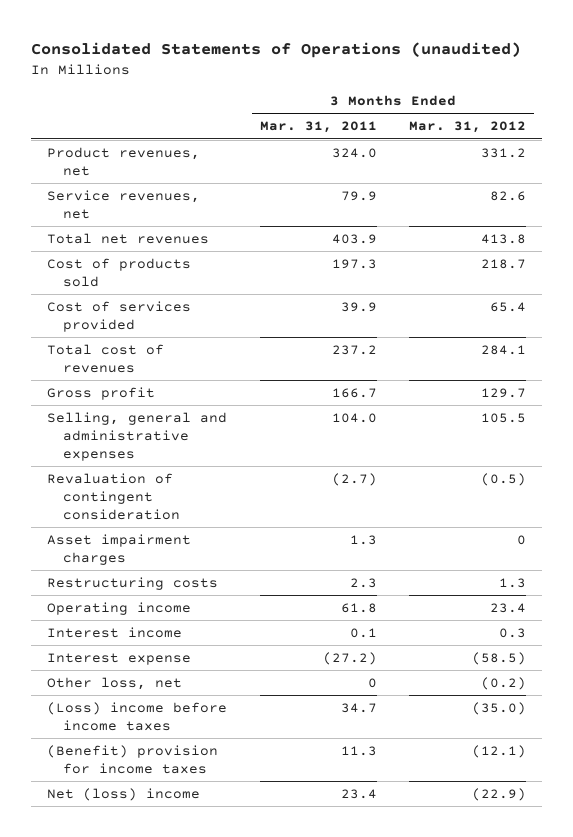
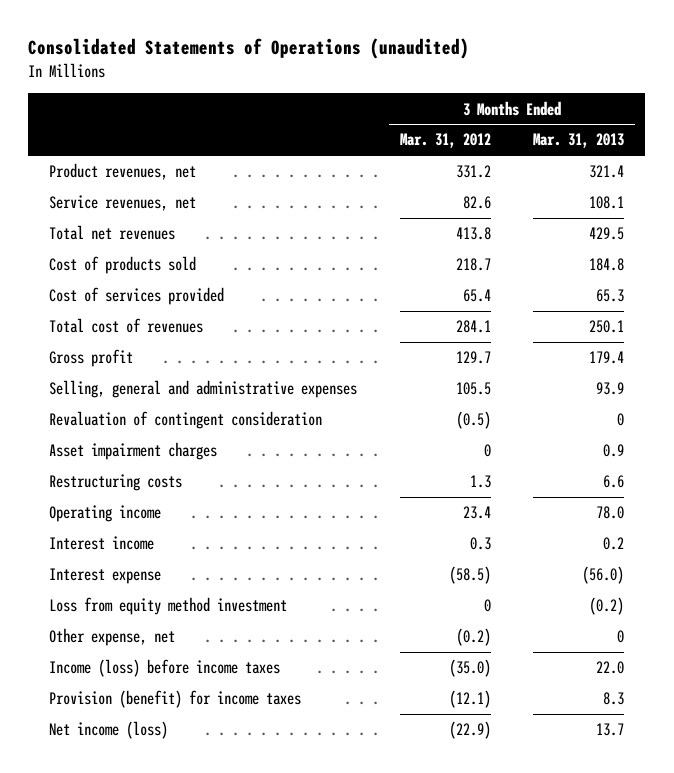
[259,121,377,134] Mar. 31, 2011 -> none
none -> [533,133,625,149] Mar. 31, 2013
none -> [49,597,288,616] Loss from equity method investment
[47,676,183,690] Other loss, net -> [49,628,176,647] Other expense, net
[47,701,228,731] (Loss) income before income taxes -> [49,659,281,678] Income (loss) before income taxes
[47,744,219,774] (Benefit) provision for income taxes -> [49,690,302,709] Provision (benefit) for income taxes
[47,787,201,801] Net (loss) income -> [49,721,169,740] Net income (loss)

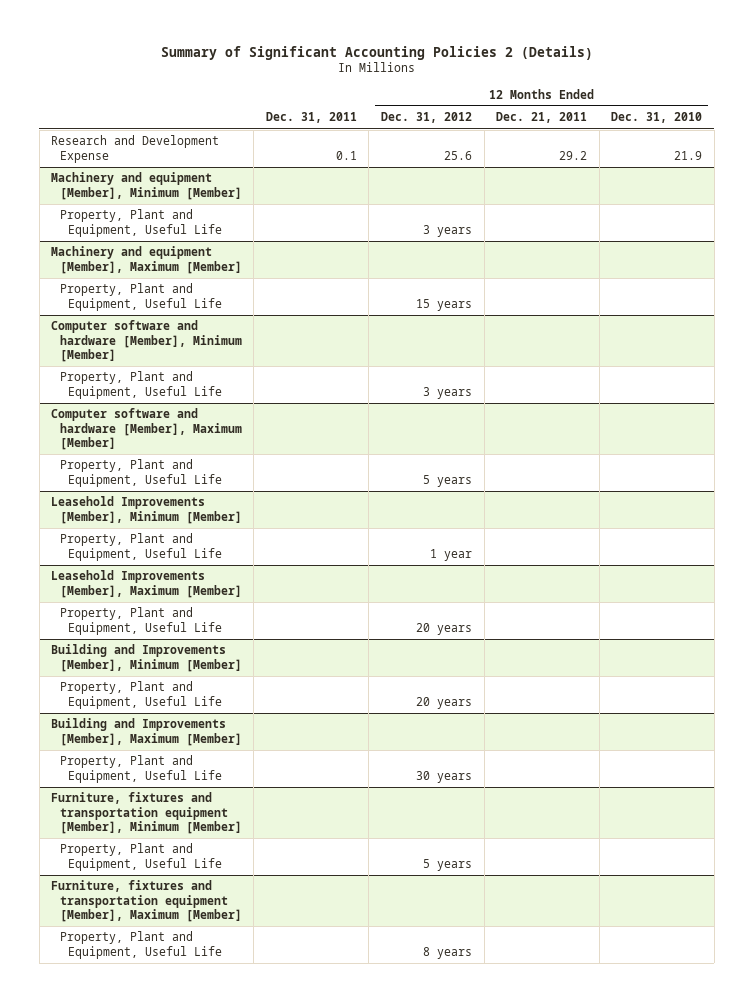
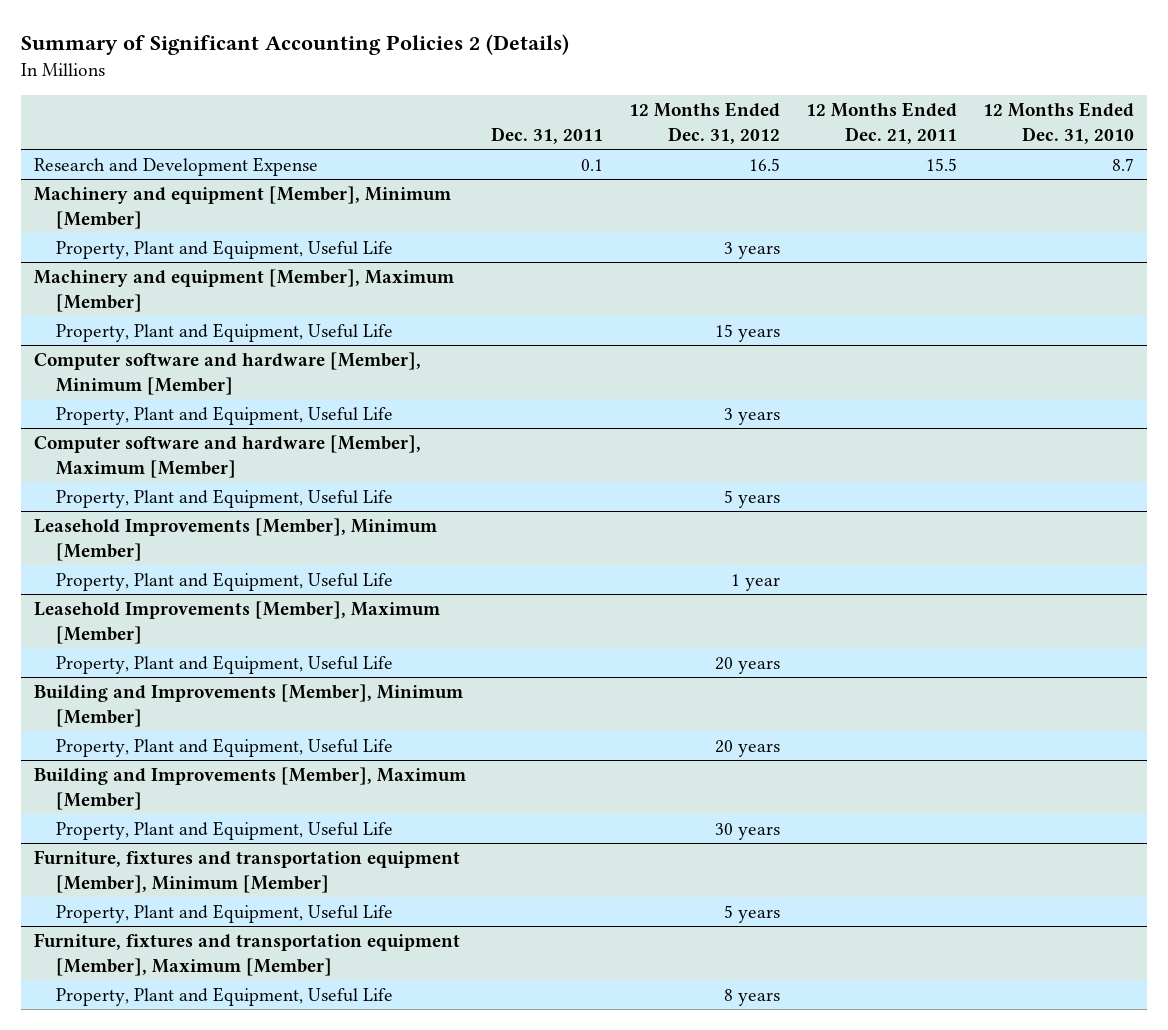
[444,150,473,160] 25.6 -> [749,157,781,171] 16.5
[559,150,588,160] 29.2 -> [926,157,958,171] 15.5
[674,150,703,160] 21.9 -> [1112,157,1135,171] 8.7

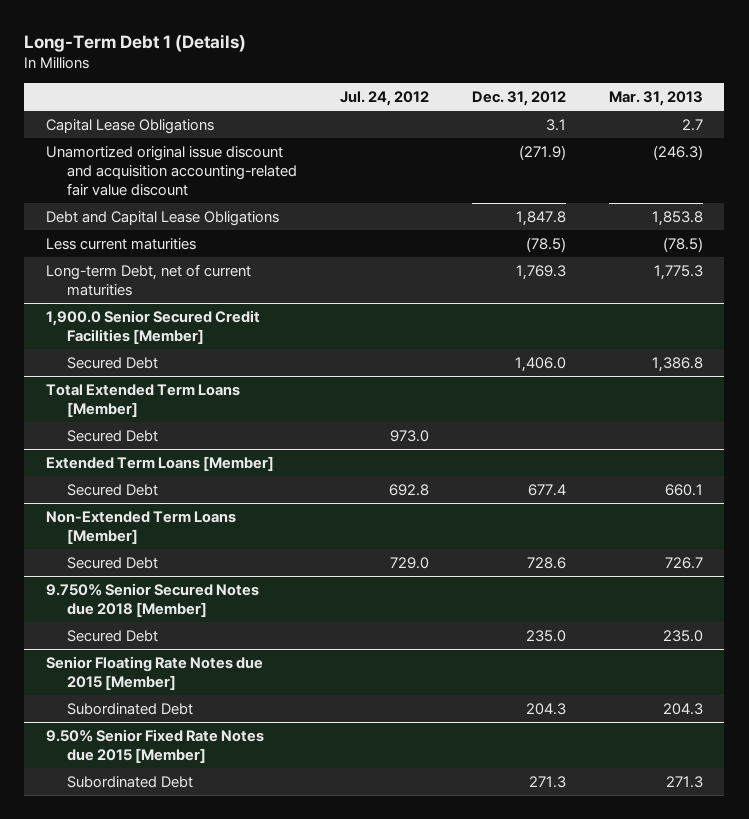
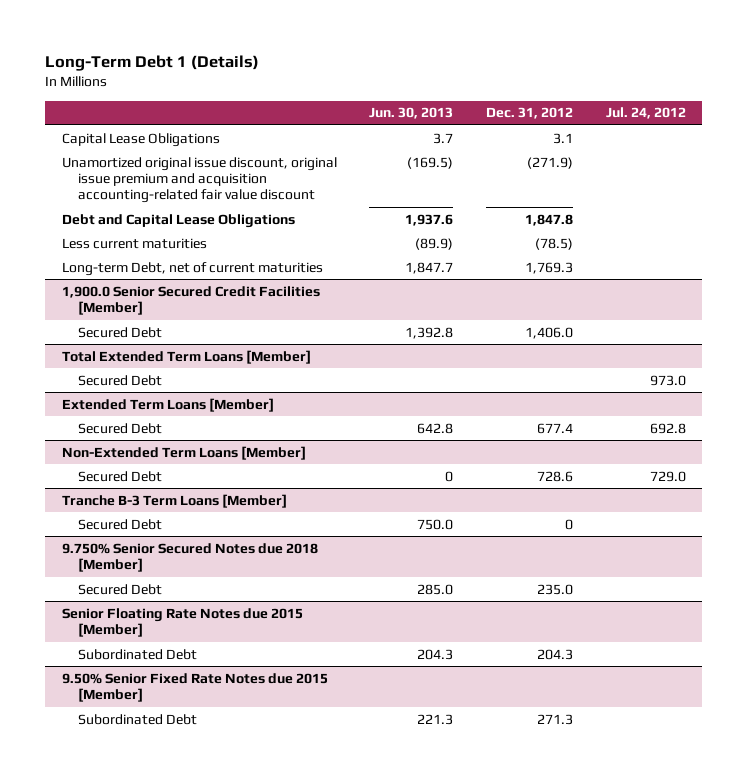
[608,90,703,106] Mar. 31, 2013 -> none
none -> [369,107,454,120] Jun. 30, 2013
[45,145,298,196] Unamortized original issue discount and acquisition accounting-related fair value discount -> [61,156,337,204] Unamortized original issue discount, original issue premium and acquisition accounting-related fair value discount
none -> [61,493,287,508] Tranche B-3 Term Loans [Member]
none -> [78,518,163,530] Secured Debt

